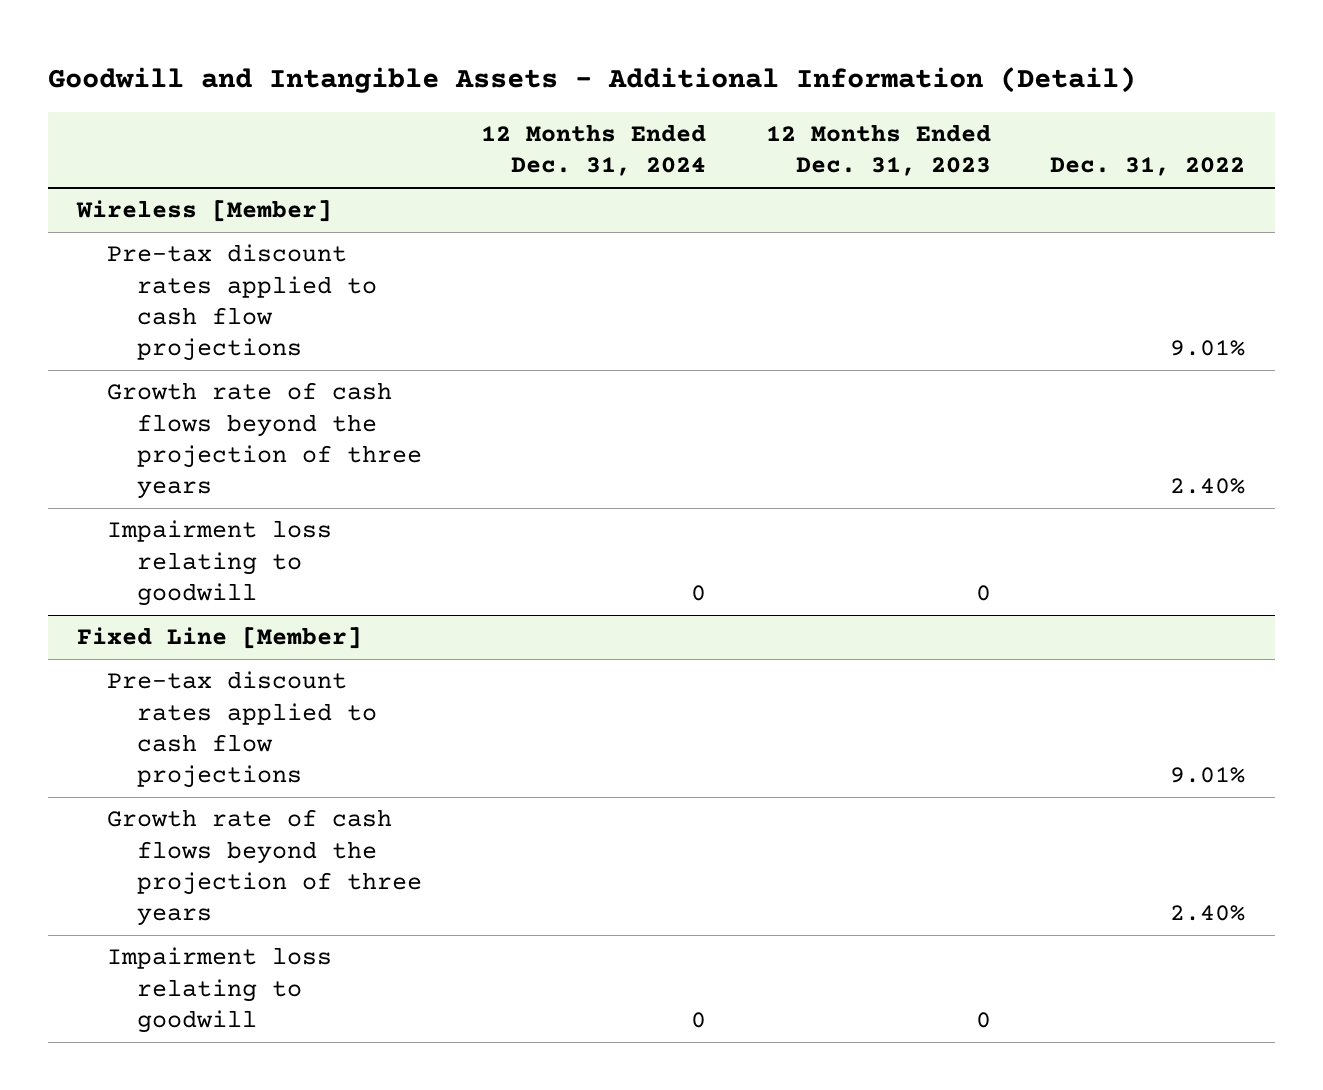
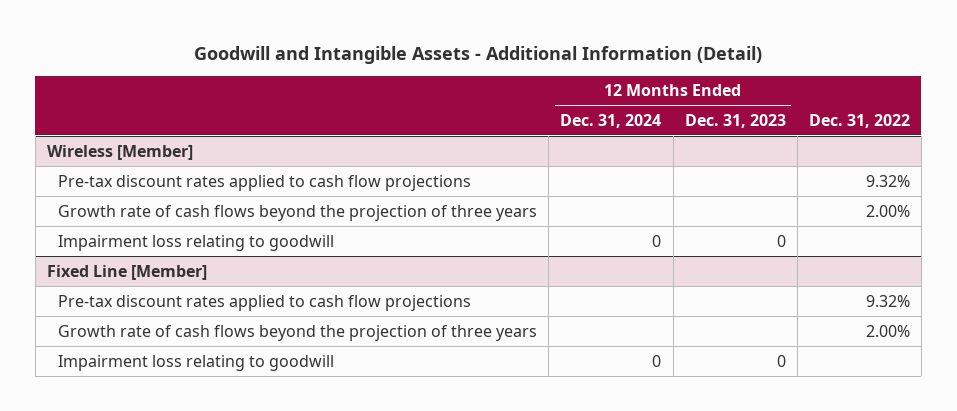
[1170,339,1246,356] 9.01% -> [865,174,910,187] 9.32%
[1170,477,1246,494] 2.40% -> [865,204,910,217] 2.00%
[1170,766,1246,783] 9.01% -> [865,294,910,307] 9.32%
[1170,904,1246,921] 2.40% -> [865,324,910,337] 2.00%

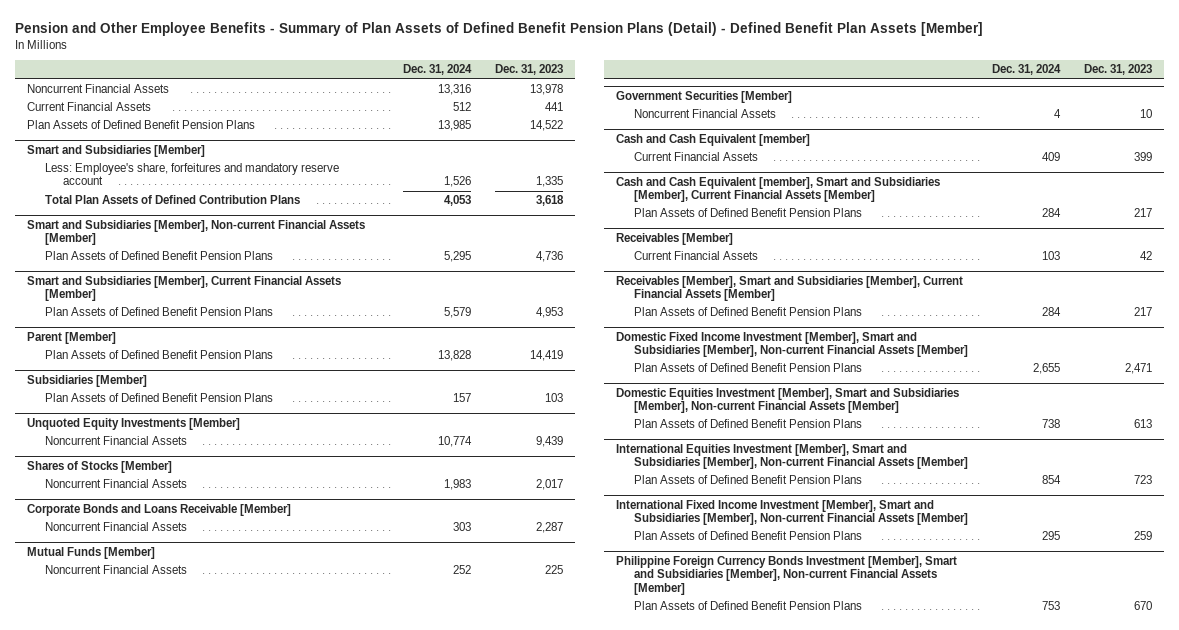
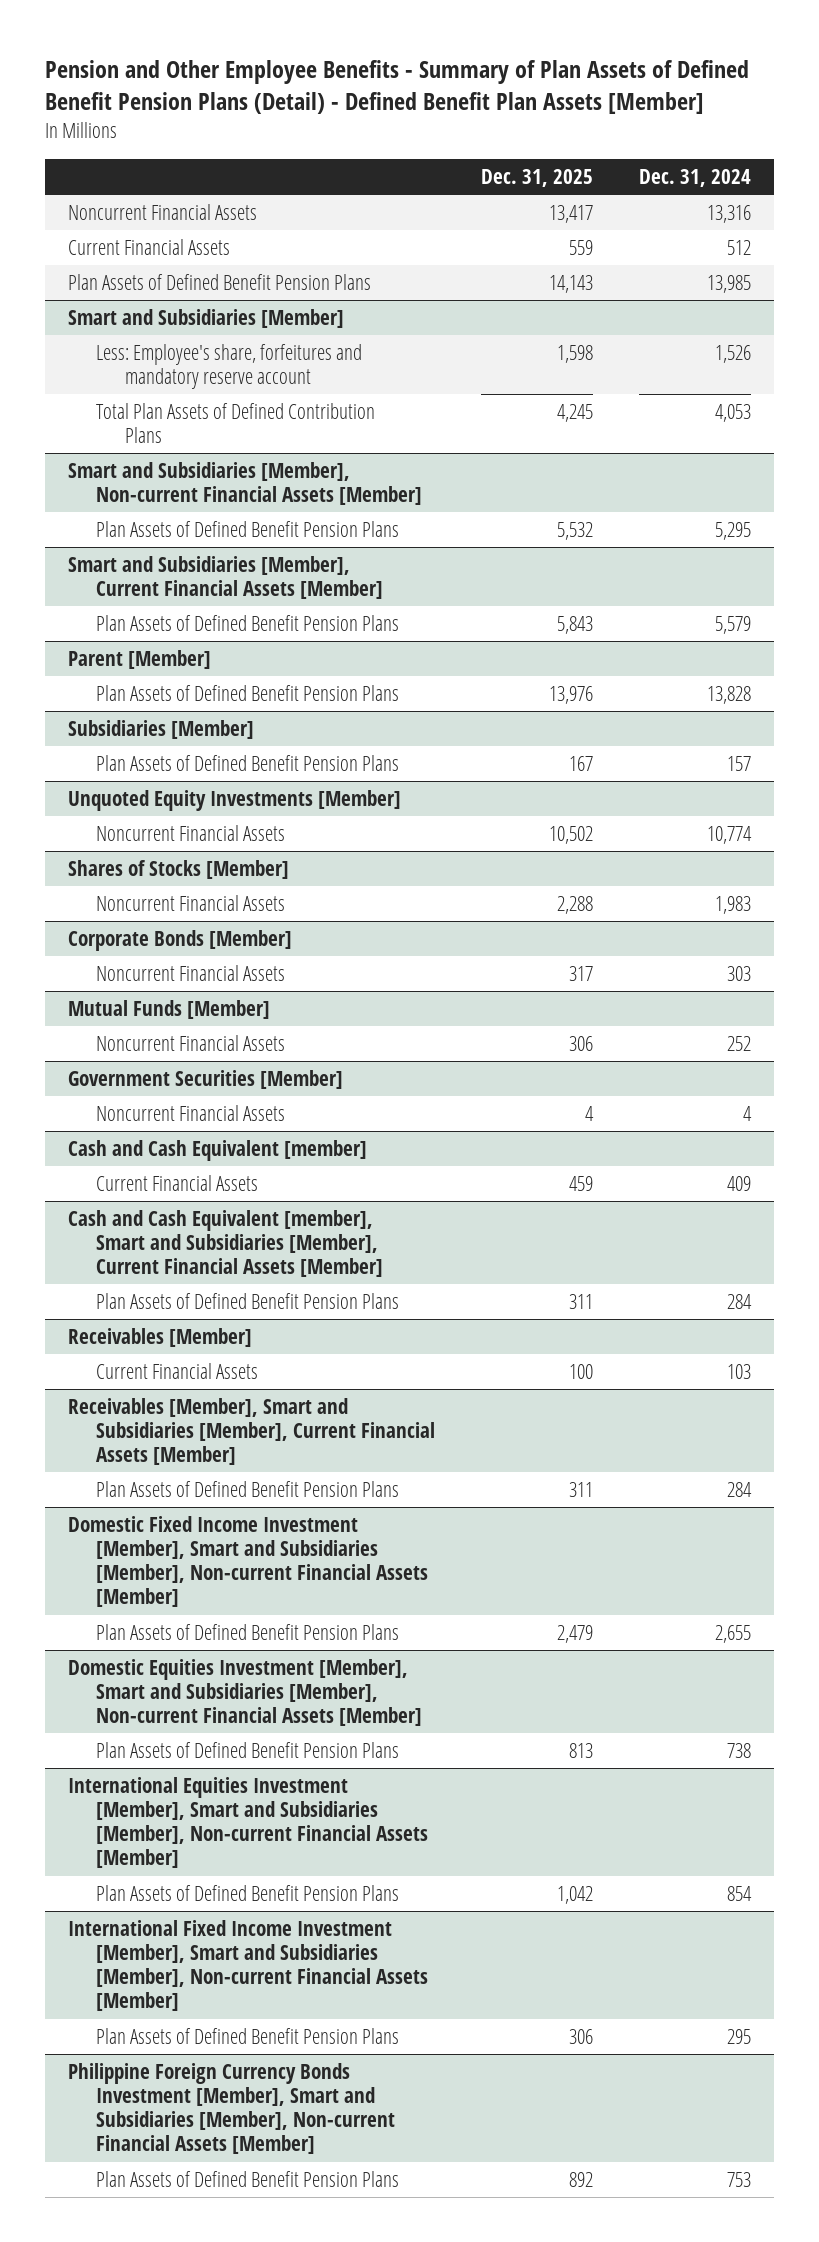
[494,64,563,76] Dec. 31, 2023 -> none
none -> [481,169,594,188] Dec. 31, 2025
[27,503,292,516] Corporate Bonds and Loans Receivable [Member] -> [67,930,292,952] Corporate Bonds [Member]

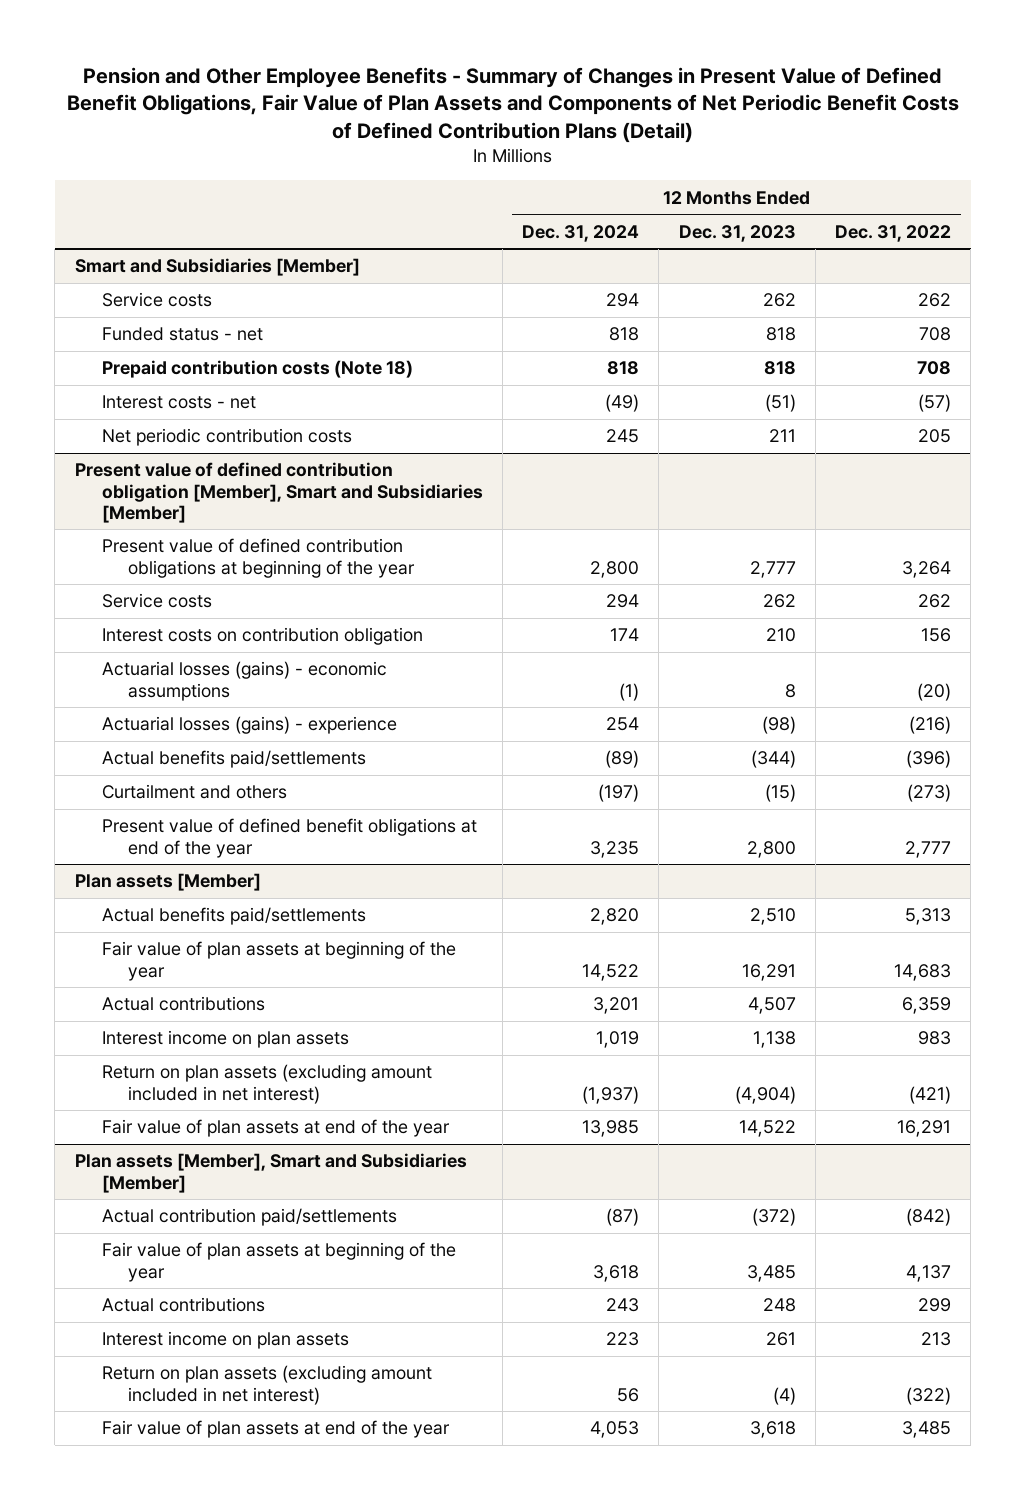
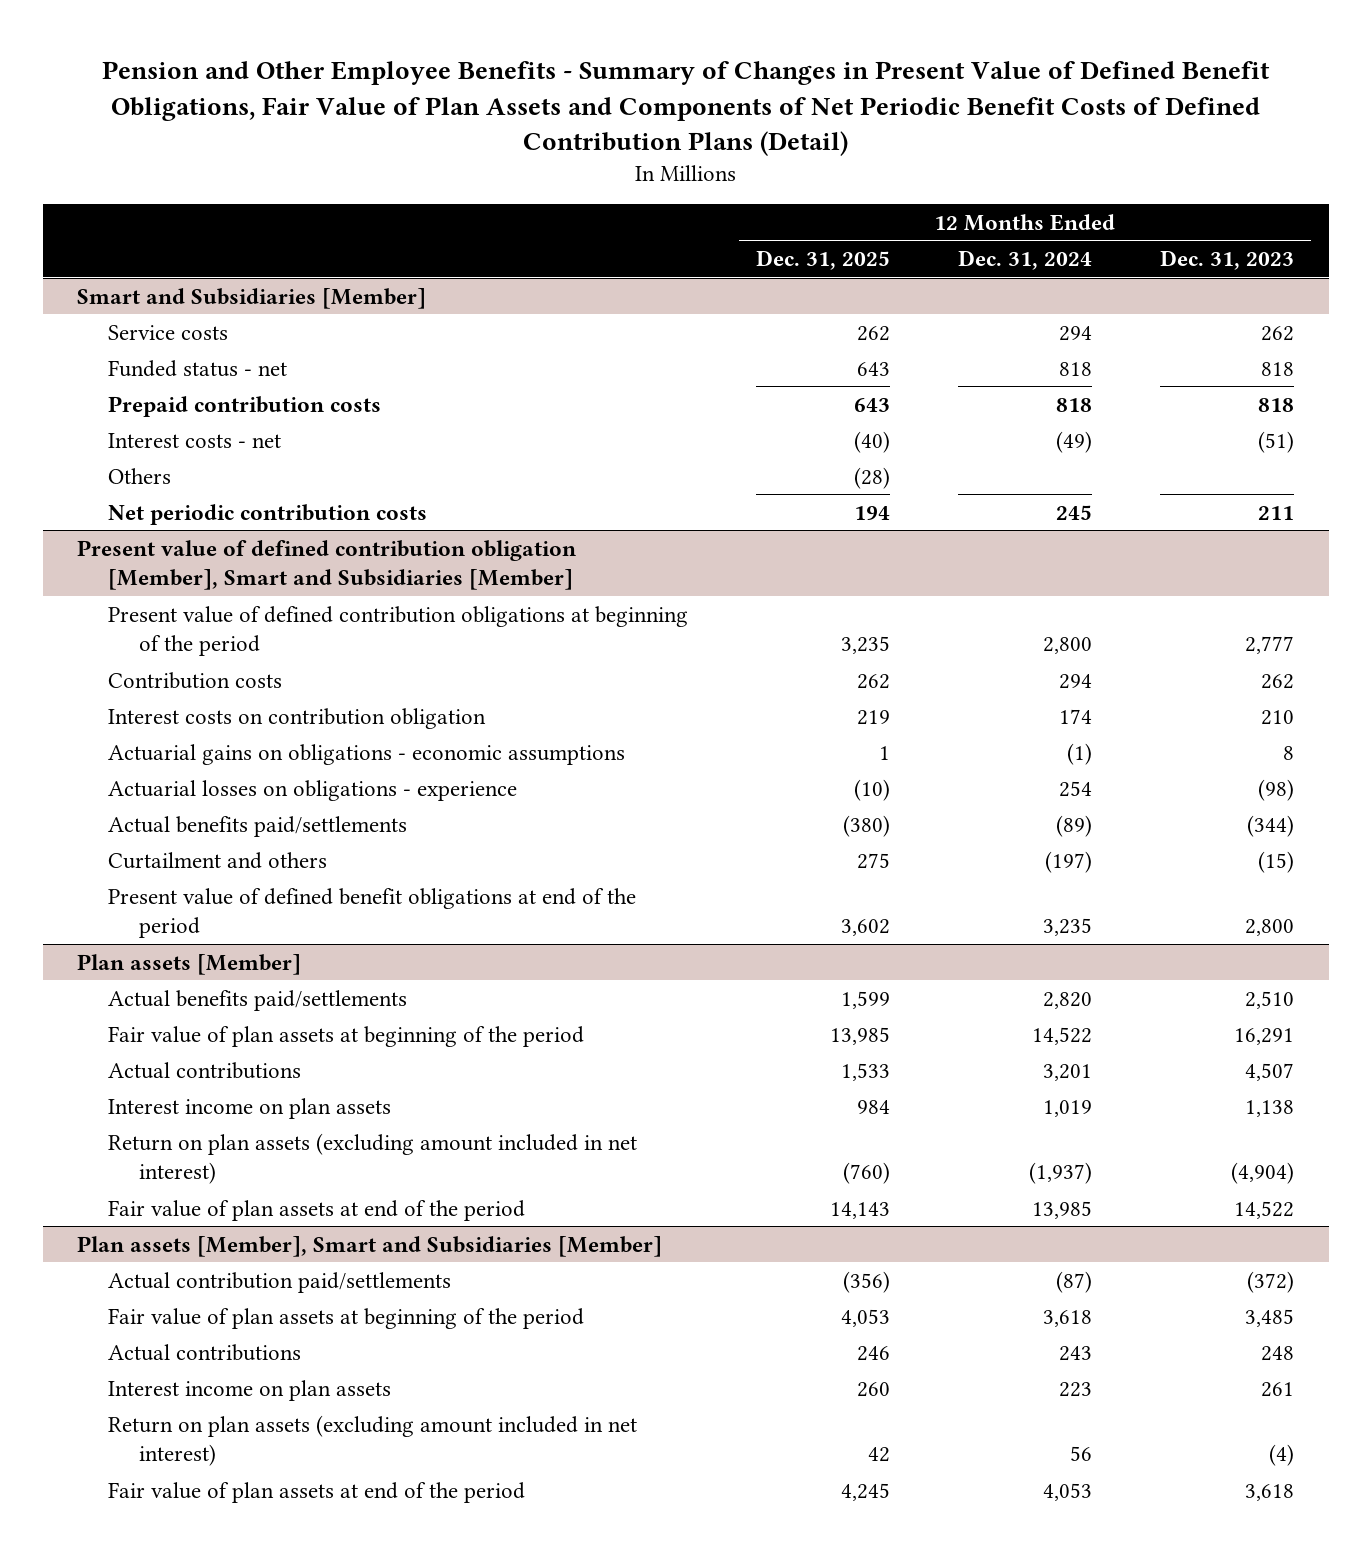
[835,224,952,242] Dec. 31, 2022 -> none
none -> [756,250,891,271] Dec. 31, 2025
[101,360,413,379] Prepaid contribution costs (Note 18) -> [108,395,382,417] Prepaid contribution costs
none -> [108,467,172,484] Others
[101,538,416,578] Present value of defined contribution obligations at beginning of the year -> [108,605,689,656] Present value of defined contribution obligations at beginning of the period
[101,593,212,609] Service costs -> [108,671,283,689] Contribution costs
[101,661,387,701] Actuarial losses (gains) - economic assumptions -> [108,743,626,765] Actuarial gains on obligations - economic assumptions
[101,716,397,735] Actuarial losses (gains) - experience -> [108,779,518,801] Actuarial losses on obligations - experience
[101,818,477,858] Present value of defined benefit obligations at end of the year -> [108,887,637,938] Present value of defined benefit obligations at end of the period
[101,941,456,981] Fair value of plan assets at beginning of the year -> [108,1025,585,1047] Fair value of plan assets at beginning of the period
[101,1119,450,1138] Fair value of plan assets at end of the year -> [108,1199,526,1221] Fair value of plan assets at end of the period
[101,1242,456,1282] Fair value of plan assets at beginning of the year -> [108,1307,585,1329] Fair value of plan assets at beginning of the period
[101,1420,450,1439] Fair value of plan assets at end of the year -> [108,1481,526,1503] Fair value of plan assets at end of the period

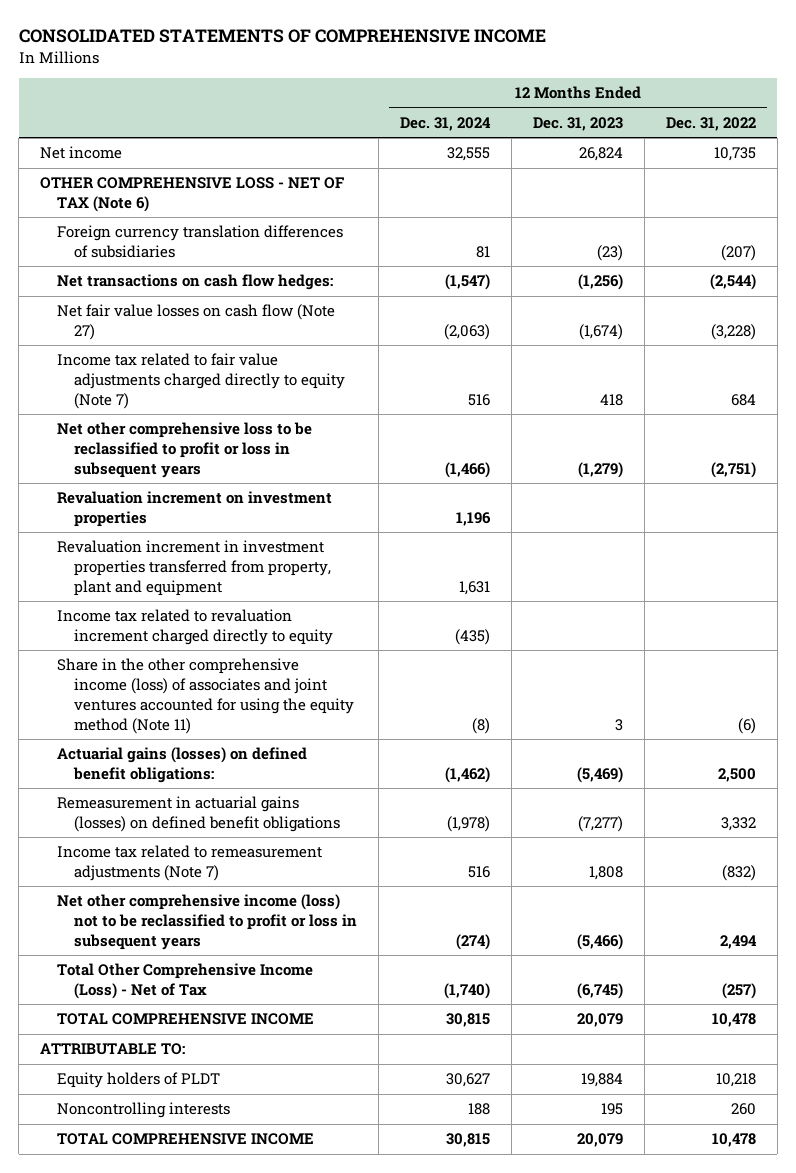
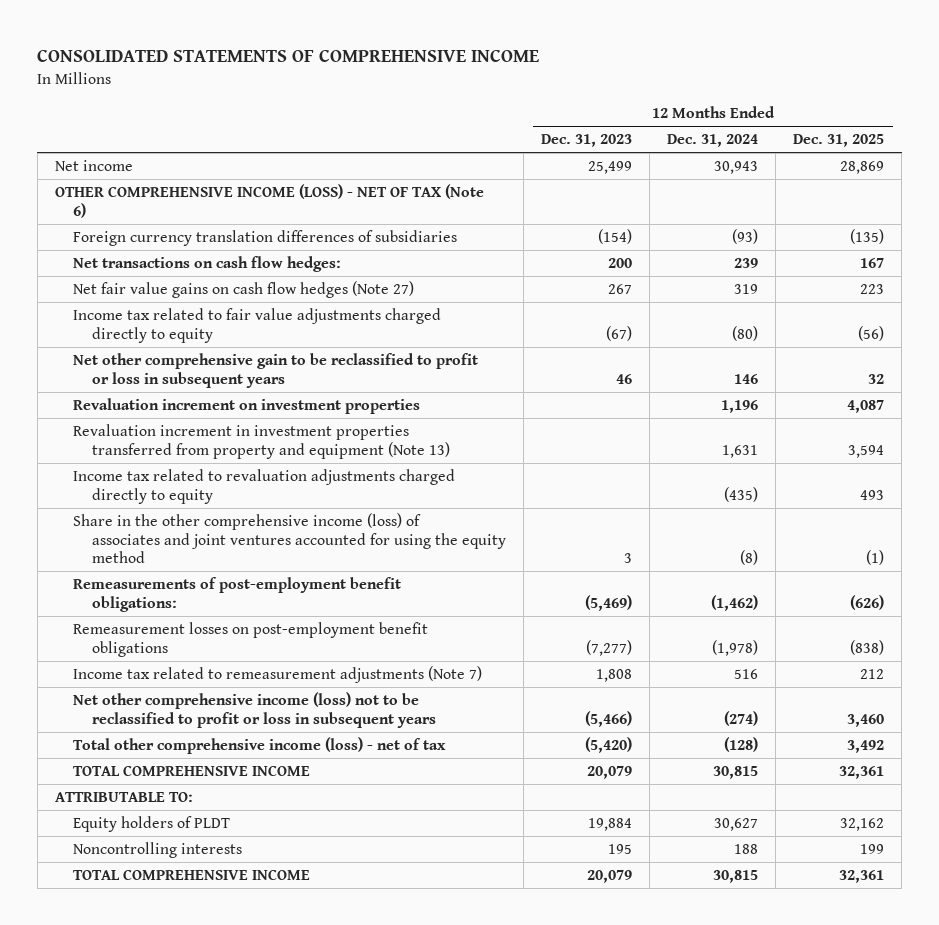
[665,117,756,132] Dec. 31, 2022 -> none
none -> [793,134,885,148] Dec. 31, 2025
[446,147,490,162] 32,555 -> [714,161,759,175] 30,943
[578,147,623,162] 26,824 -> [588,161,633,175] 25,499
[40,177,345,213] OTHER COMPREHENSIVE LOSS - NET OF TAX (Note 6) -> [54,184,484,218] OTHER COMPREHENSIVE INCOME (LOSS) - NET OF TAX (Note 6)
[475,246,490,259] 81 -> [732,229,759,245] (93)
[596,245,623,262] (23) -> [598,229,633,245] (154)
[444,274,490,291] (1,547) -> [734,258,759,269] 239
[577,274,623,291] (1,256) -> [608,258,633,269] 200
[56,304,335,341] Net fair value losses on cash flow (Note 27) -> [73,281,415,299] Net fair value gains on cash flow hedges (Note 27)
[443,324,490,341] (2,063) -> [734,284,759,295] 319
[578,324,623,341] (1,674) -> [608,284,633,295] 267
[56,353,345,409] Income tax related to fair value adjustments charged directly to equity (Note 7) -> [73,308,442,343] Income tax related to fair value adjustments charged directly to equity
[467,393,490,406] 516 -> [732,325,759,341] (80)
[599,393,623,406] 418 -> [606,325,633,341] (67)
[56,422,312,478] Net other comprehensive loss to be reclassified to profit or loss in subsequent years -> [73,353,479,388] Net other comprehensive gain to be reclassified to profit or loss in subsequent years
[444,461,490,478] (1,466) -> [734,373,759,384] 146
[577,461,623,478] (1,279) -> [616,373,633,384] 46
[56,540,331,596] Revaluation increment in investment properties transferred from property, plant and equipment -> [73,424,451,459] Revaluation increment in investment properties transferred from property and equipment (Note 13)
[56,609,333,646] Income tax related to revaluation increment charged directly to equity -> [73,469,456,504] Income tax related to revaluation adjustments charged directly to equity
[56,658,354,734] Share in the other comprehensive income (loss) of associates and joint ventures accounted for using the equity method (Note 11) -> [73,513,507,564] Share in the other comprehensive income (loss) of associates and joint ventures accounted for using the equity method
[56,747,307,784] Actuarial gains (losses) on defined benefit obligations: -> [73,577,402,612] Remeasurements of post-employment benefit obligations:
[56,796,340,833] Remeasurement in actuarial gains (losses) on defined benefit obligations -> [73,622,429,657] Remeasurement losses on post-employment benefit obligations
[56,963,313,1000] Total Other Comprehensive Income (Loss) - Net of Tax -> [73,737,447,755] Total other comprehensive income (loss) - net of tax
[443,983,490,1000] (1,740) -> [724,737,759,753] (128)
[576,983,623,1000] (6,745) -> [585,737,633,754] (5,420)

